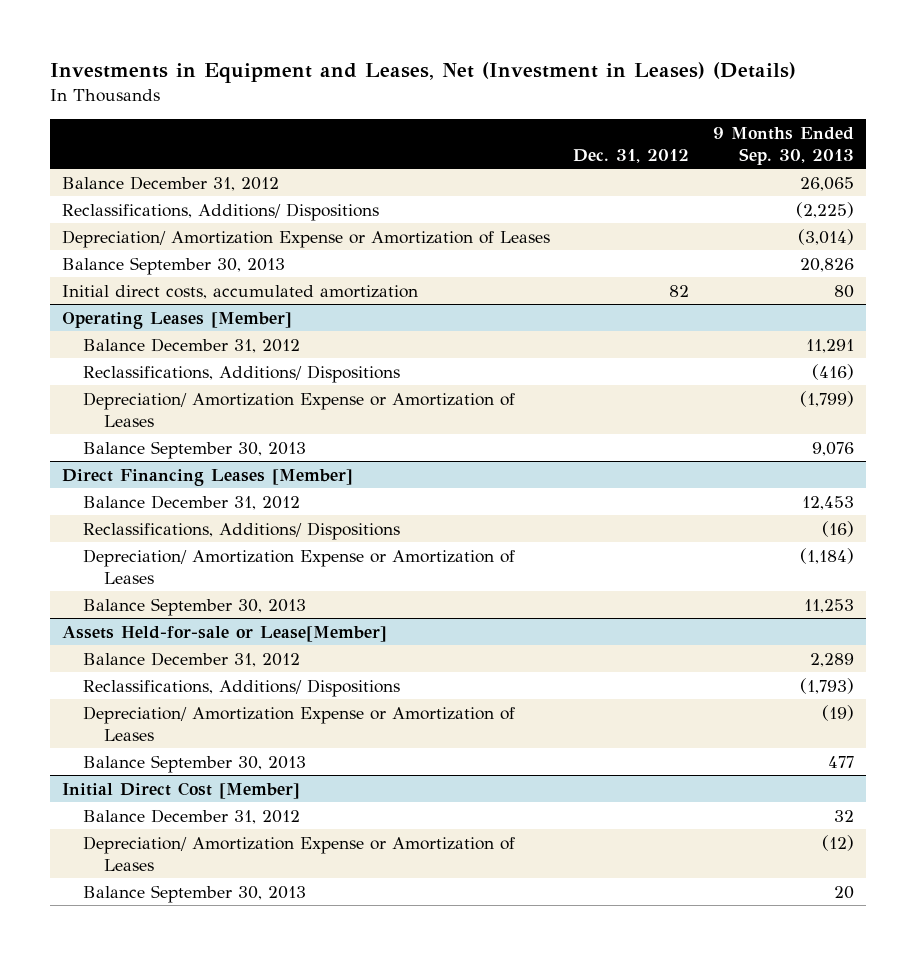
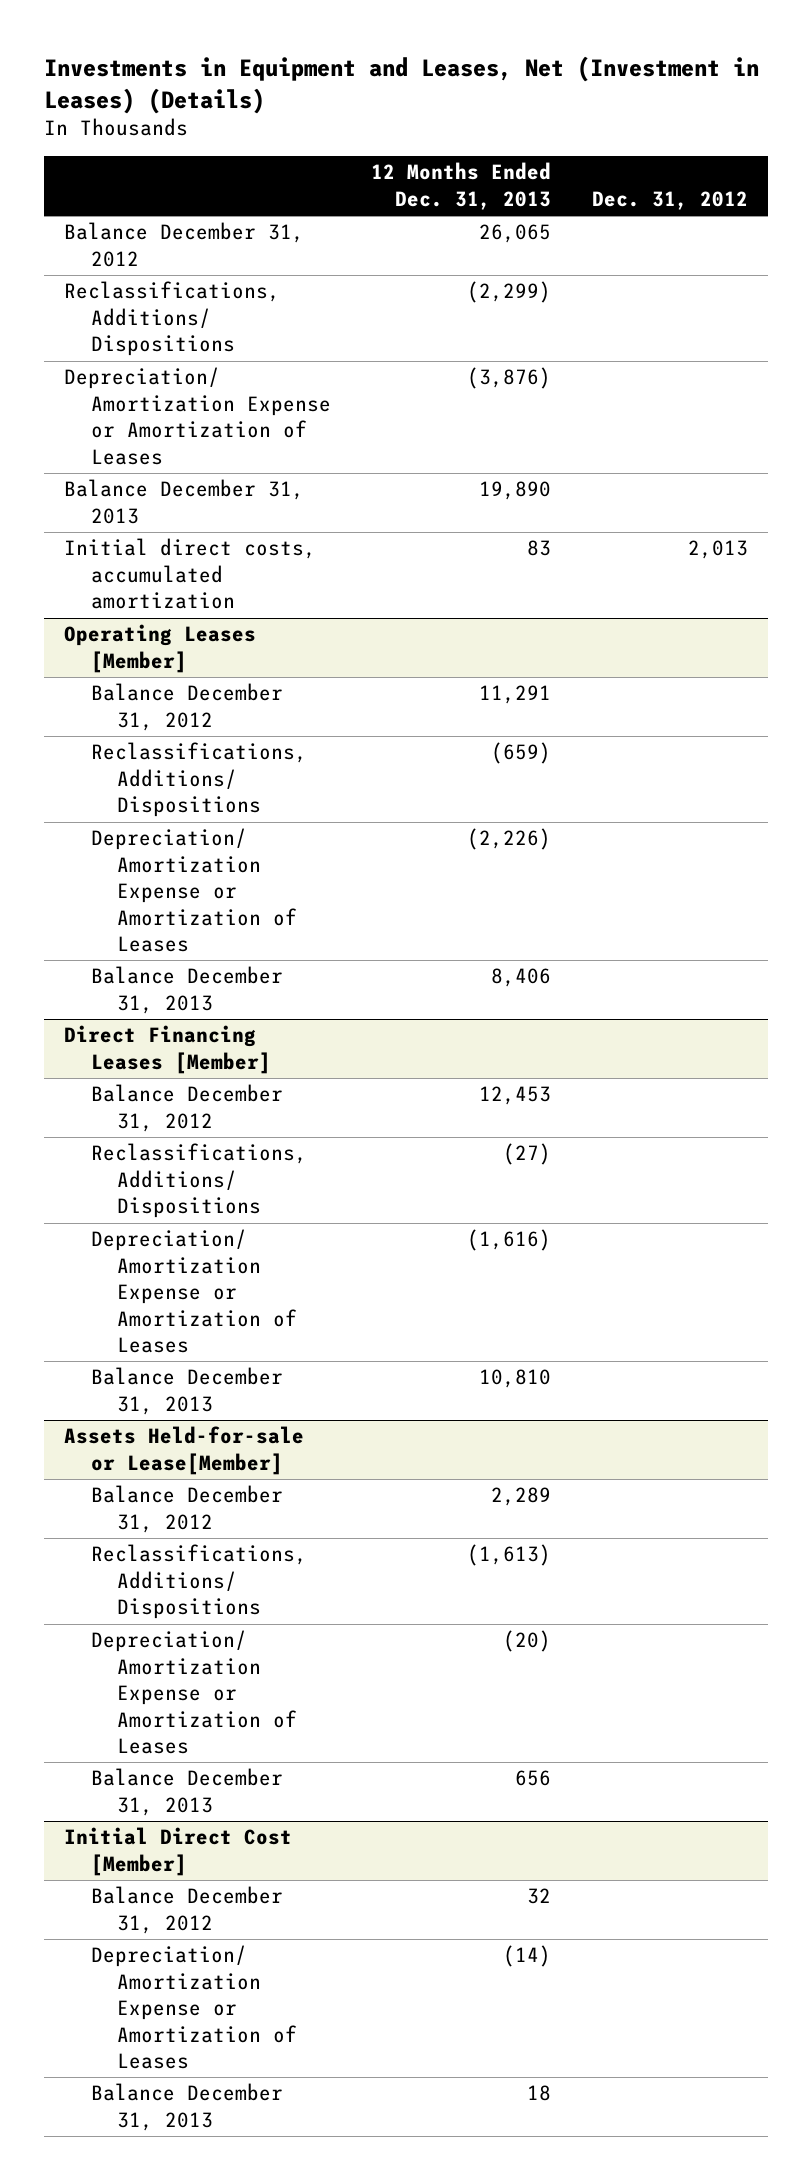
[713,126,855,165] 9 Months Ended Sep. 30, 2013 -> none
none -> [371,162,552,210] 12 Months Ended Dec. 31, 2013
[61,256,285,275] Balance September 30, 2013 -> [63,479,304,524] Balance December 31, 2013
[669,284,690,297] 82 -> [687,540,748,560] 2,013
[82,440,306,459] Balance September 30, 2013 -> [90,966,283,1014] Balance December 31, 2013
[82,597,306,616] Balance September 30, 2013 -> [90,1367,283,1415] Balance December 31, 2013
[82,754,306,773] Balance September 30, 2013 -> [90,1768,283,1816] Balance December 31, 2013
[82,884,306,903] Balance September 30, 2013 -> [90,2083,283,2131] Balance December 31, 2013

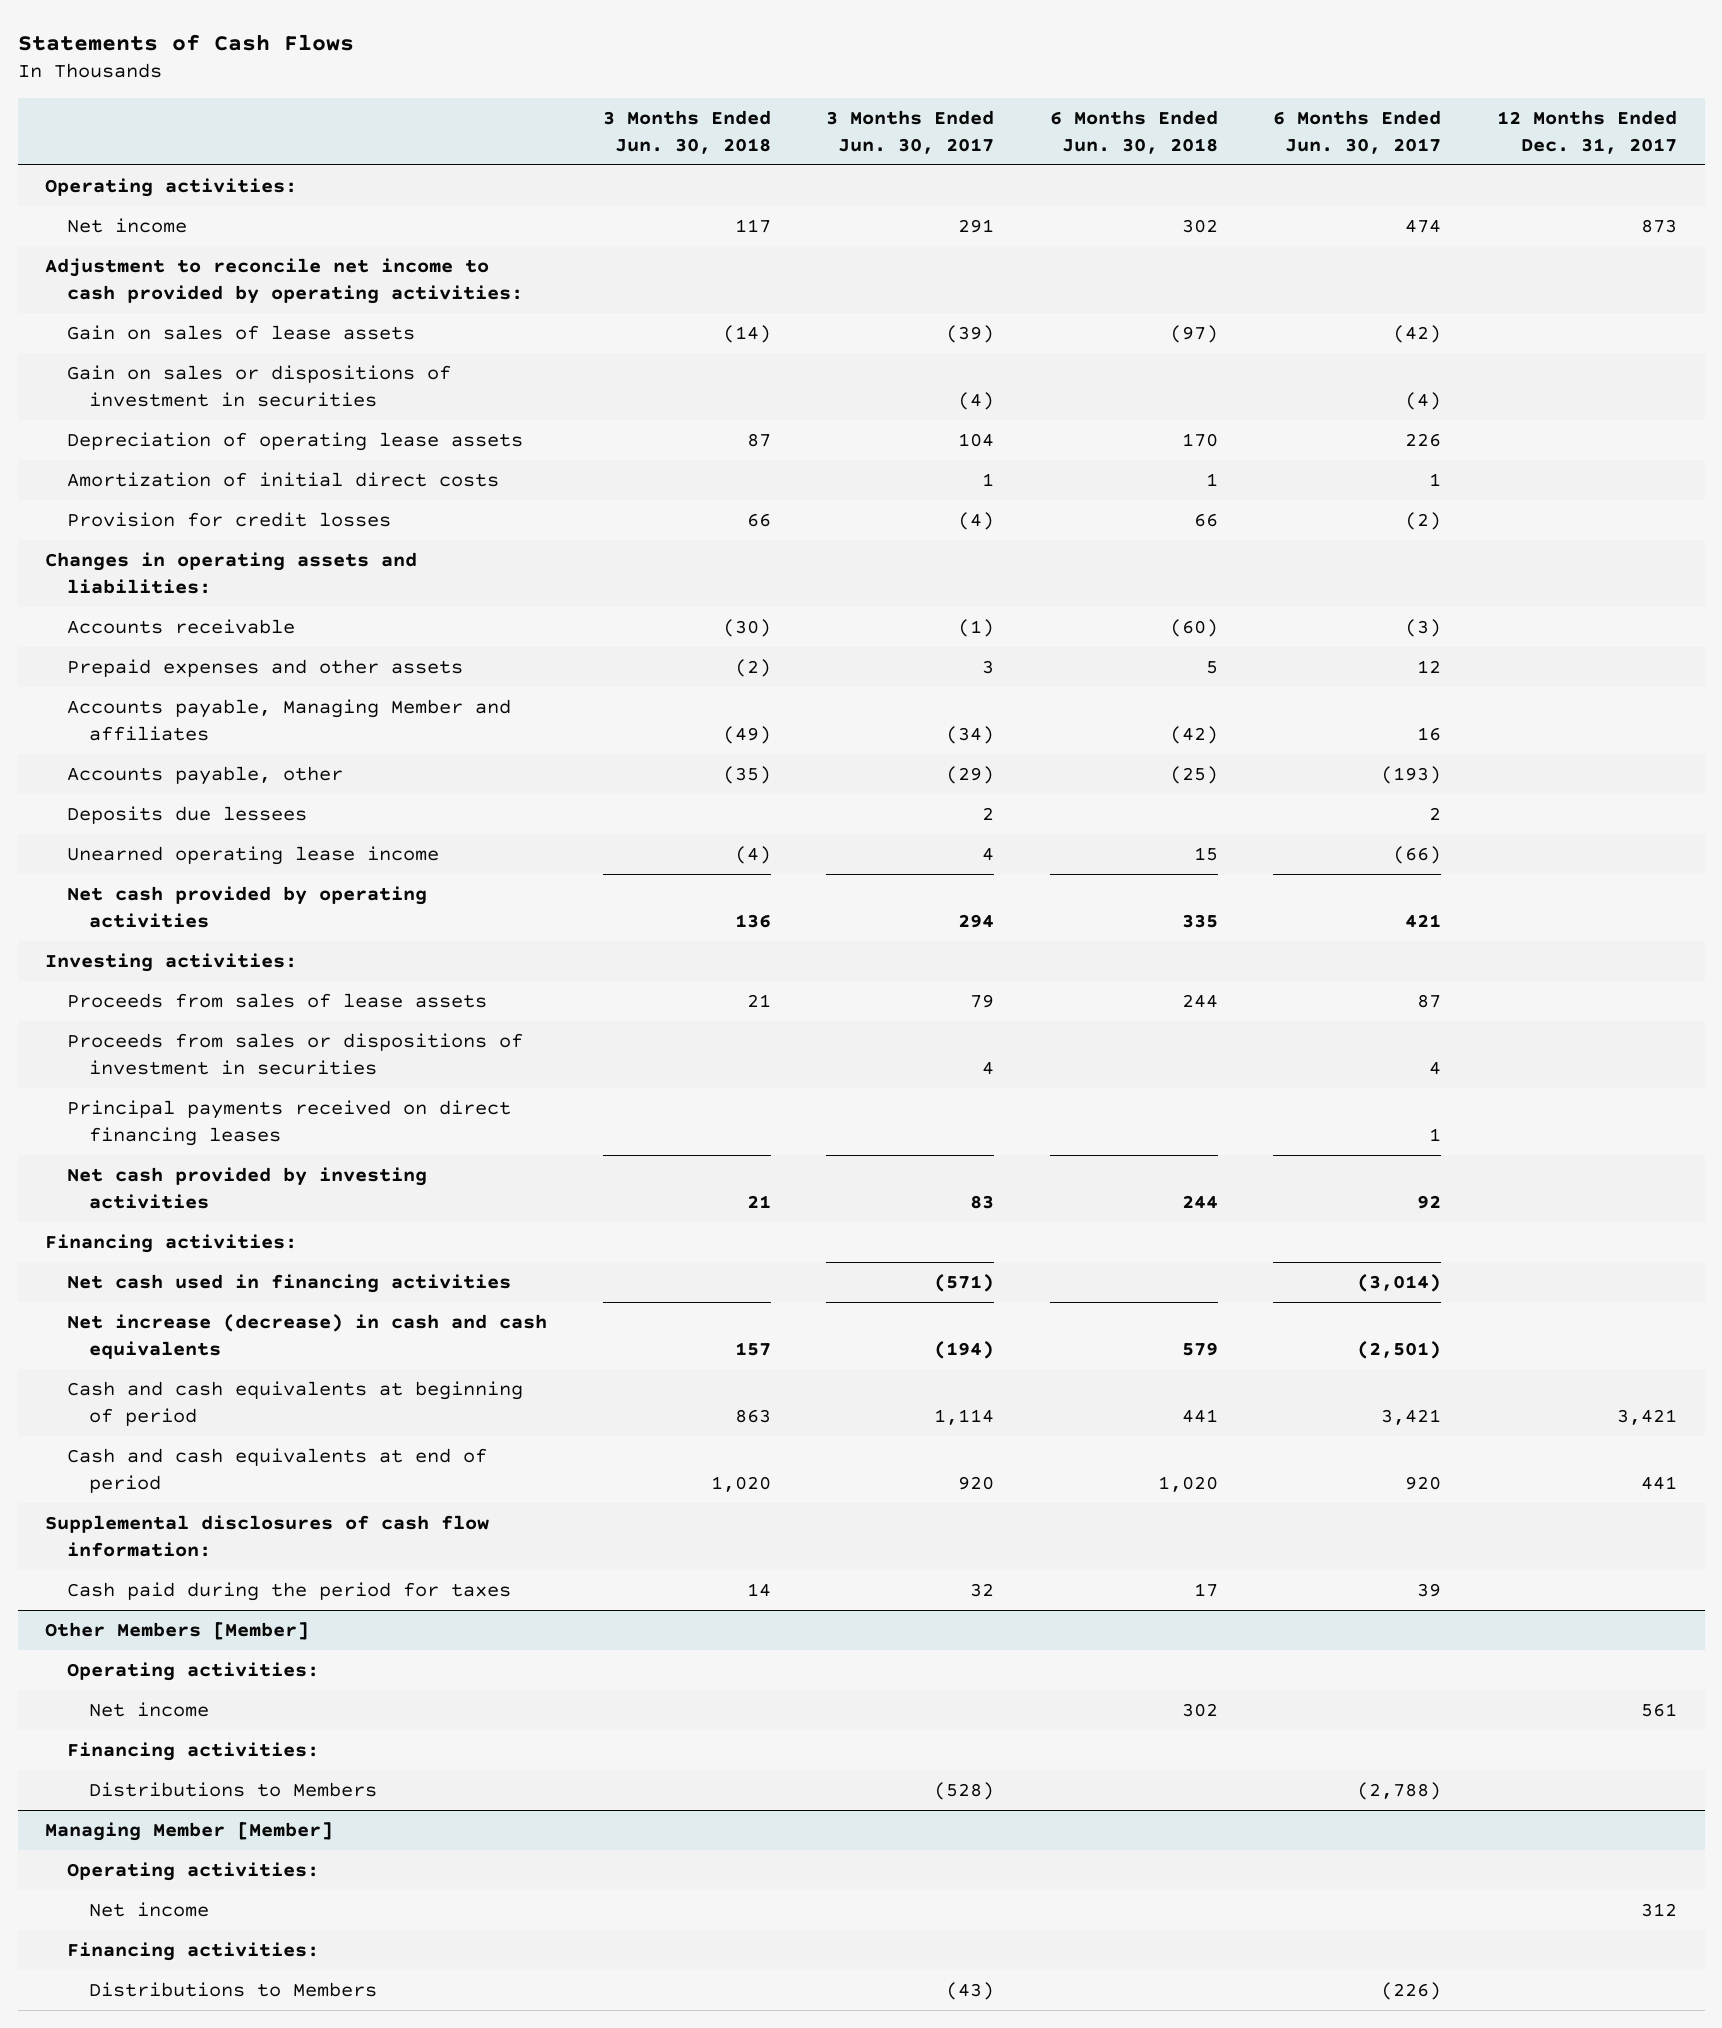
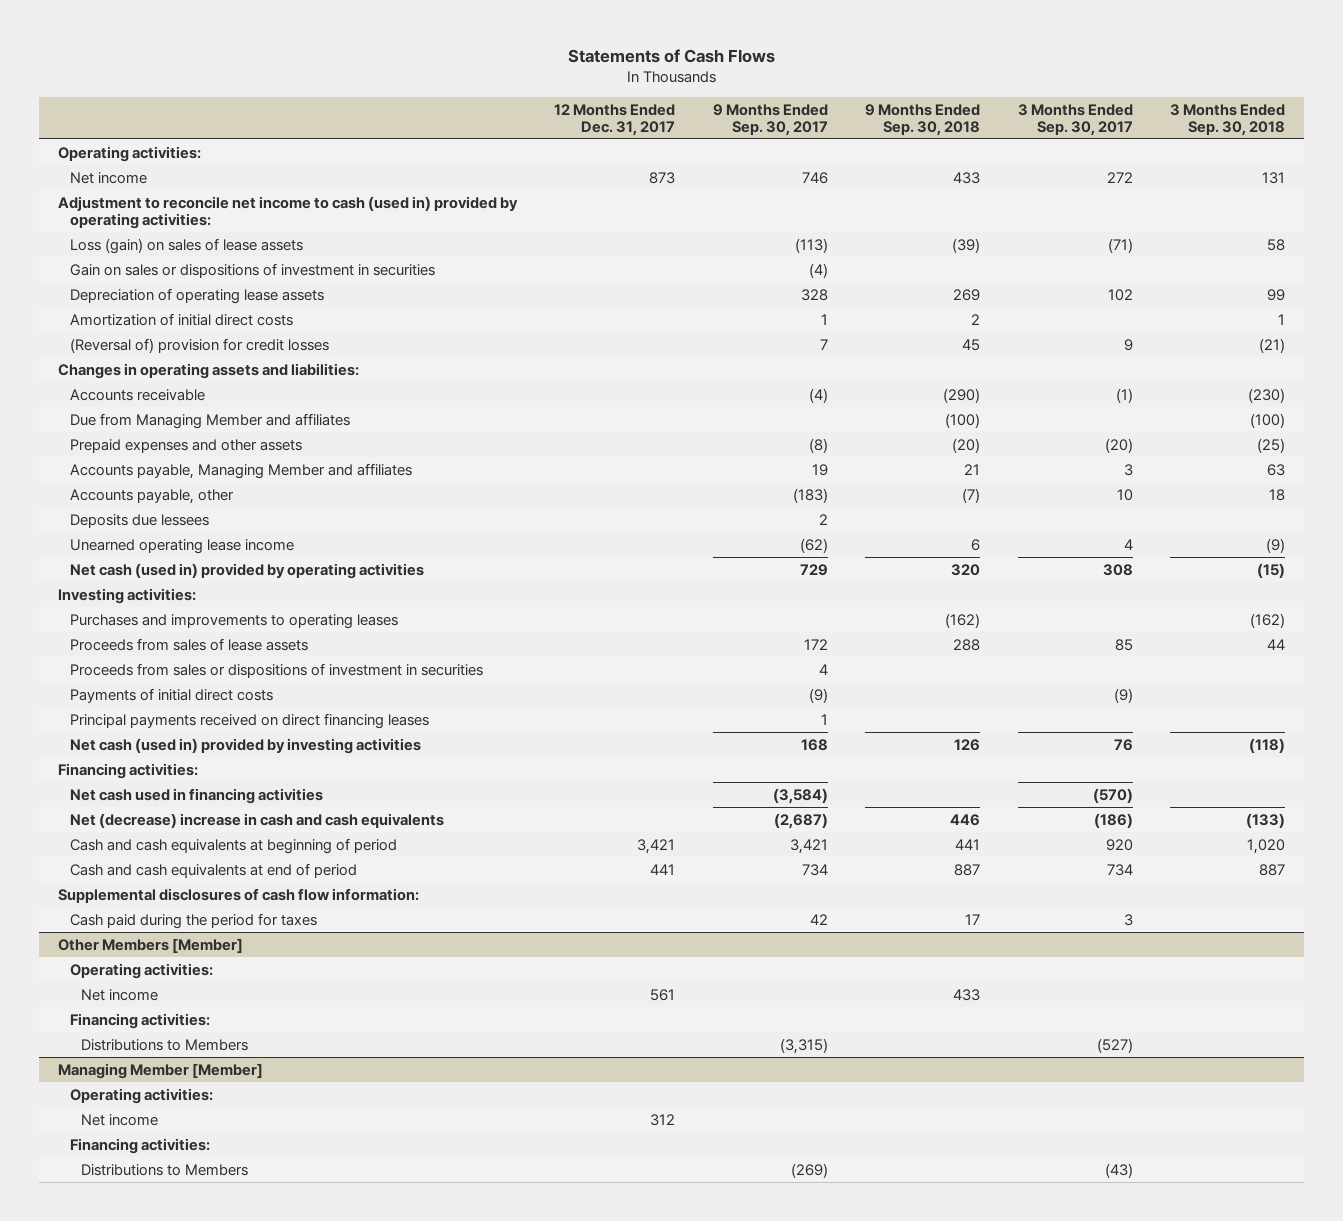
[602,110,771,154] 3 Months Ended Jun. 30, 2018 -> none
[826,110,995,154] 3 Months Ended Jun. 30, 2017 -> none
[1049,110,1218,154] 6 Months Ended Jun. 30, 2018 -> none
[1273,110,1442,154] 6 Months Ended Jun. 30, 2017 -> none
none -> [712,103,828,136] 9 Months Ended Sep. 30, 2017
none -> [865,103,981,136] 9 Months Ended Sep. 30, 2018
none -> [1017,103,1133,136] 3 Months Ended Sep. 30, 2017
none -> [1169,103,1285,136] 3 Months Ended Sep. 30, 2018
[45,258,524,304] Adjustment to reconcile net income to cash provided by operating activities: -> [58,195,519,229] Adjustment to reconcile net income to cash (used in) provided by operating activities:
[67,325,416,341] Gain on sales of lease assets -> [69,237,303,254] Loss (gain) on sales of lease assets
[67,512,392,528] Provision for credit losses -> [69,337,329,353] (Reversal of) provision for credit losses
none -> [69,412,350,429] Due from Managing Member and affiliates
[67,886,428,928] Net cash provided by operating activities -> [69,562,424,579] Net cash (used in) provided by operating activities
none -> [69,613,398,629] Purchases and improvements to operating leases
none -> [69,687,273,703] Payments of initial direct costs
[67,1167,428,1209] Net cash provided by investing activities -> [69,737,421,754] Net cash (used in) provided by investing activities
[67,1314,548,1359] Net increase (decrease) in cash and cash equivalents -> [69,812,444,828] Net (decrease) increase in cash and cash equivalents

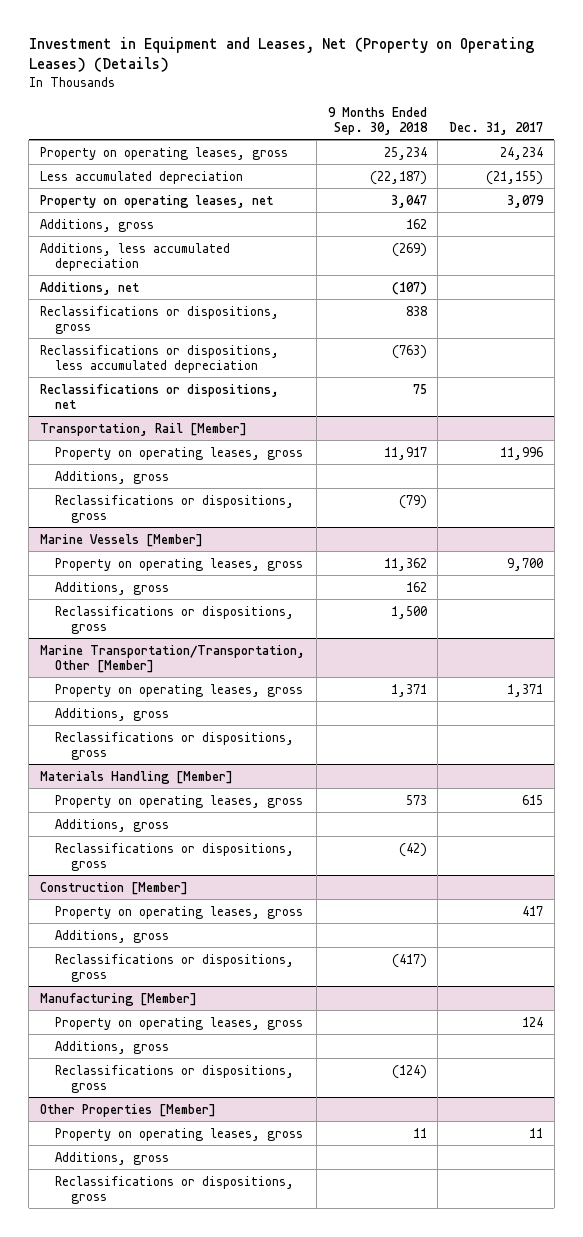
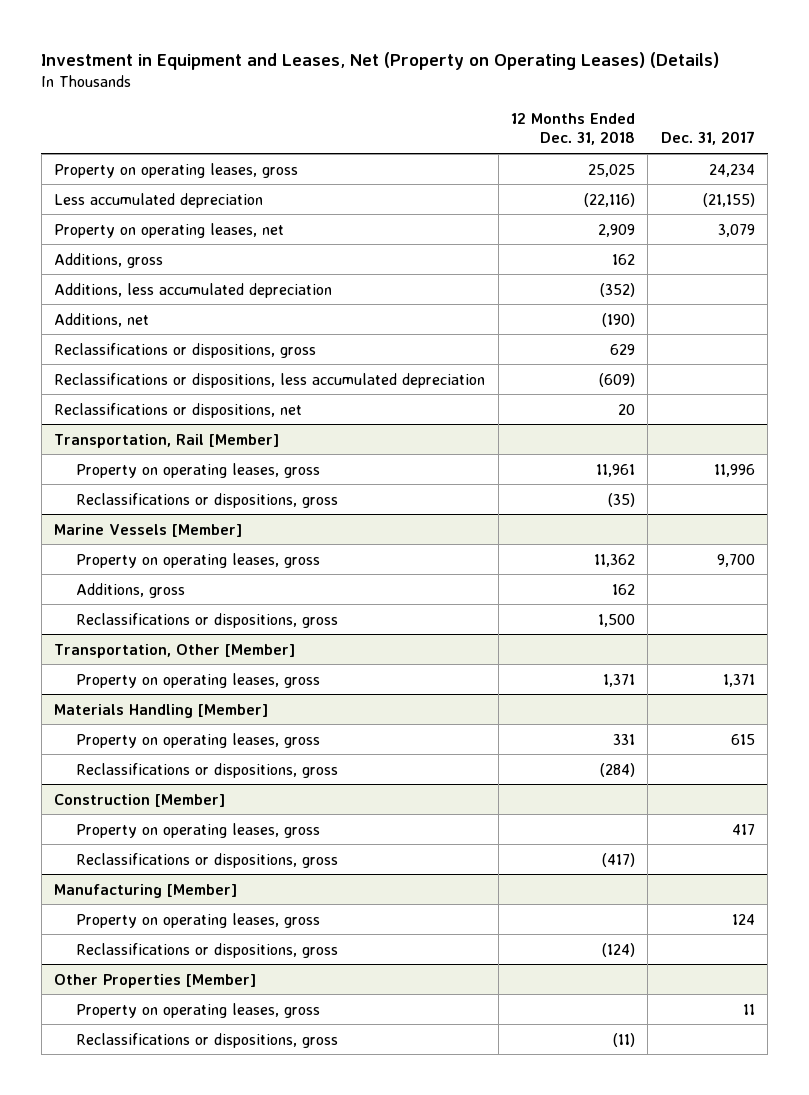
[327,106,428,135] 9 Months Ended Sep. 30, 2018 -> none
none -> [511,112,636,146] 12 Months Ended Dec. 31, 2018
[55,470,170,484] Additions, gross -> none
[40,644,306,673] Marine Transportation/Transportation, Other [Member] -> [54,643,296,658] Transportation, Other [Member]
[55,707,170,721] Additions, gross -> none
[55,731,295,760] Reclassifications or dispositions, gross -> none
[55,818,170,832] Additions, gross -> none
[55,929,170,943] Additions, gross -> none
[55,1040,170,1054] Additions, gross -> none
[55,1151,170,1165] Additions, gross -> none

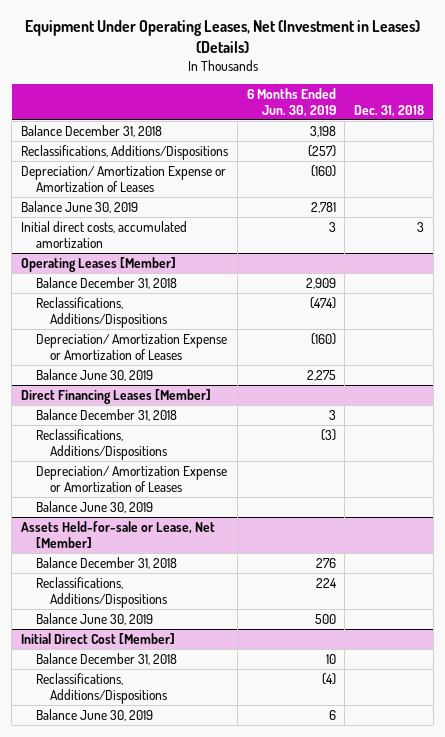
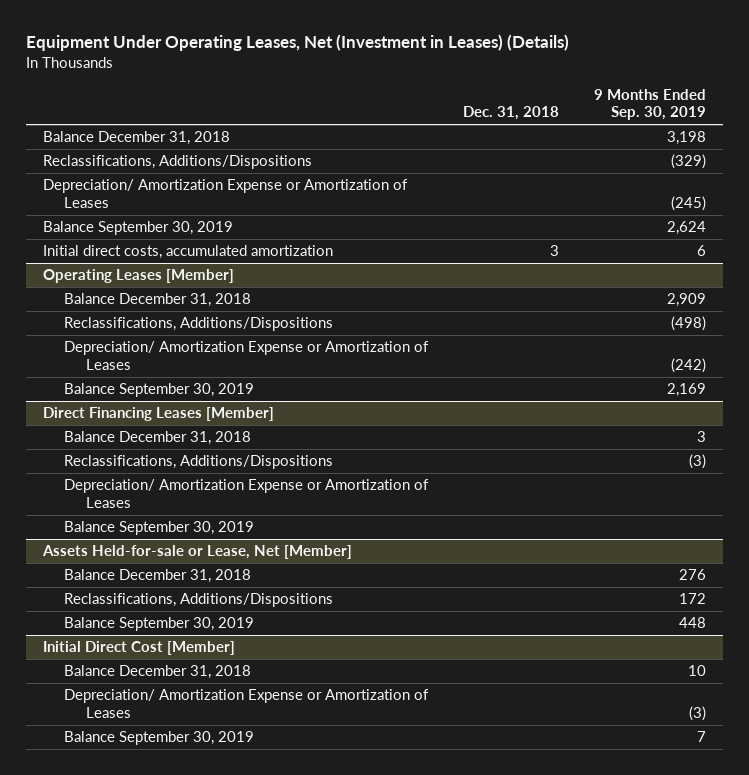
[246,87,336,117] 6 Months Ended Jun. 30, 2019 -> none
none -> [593,88,706,121] 9 Months Ended Sep. 30, 2019
[20,200,138,213] Balance June 30, 2019 -> [43,221,234,236] Balance September 30, 2019
[35,368,153,381] Balance June 30, 2019 -> [64,383,255,398] Balance September 30, 2019
[35,500,153,513] Balance June 30, 2019 -> [64,521,255,536] Balance September 30, 2019
[35,612,153,625] Balance June 30, 2019 -> [64,617,255,632] Balance September 30, 2019
[35,672,168,704] Reclassifications, Additions/Dispositions -> none
none -> [64,689,430,718] Depreciation/ Amortization Expense or Amortization of Leases
[35,708,153,721] Balance June 30, 2019 -> [64,731,255,746] Balance September 30, 2019

